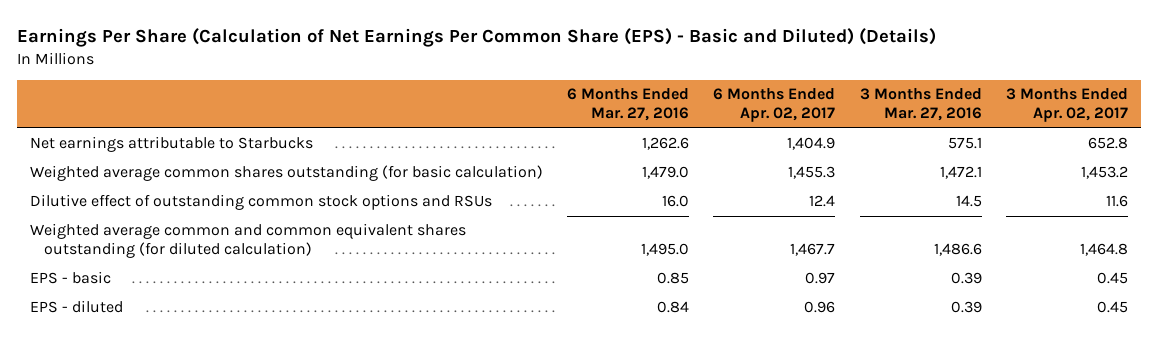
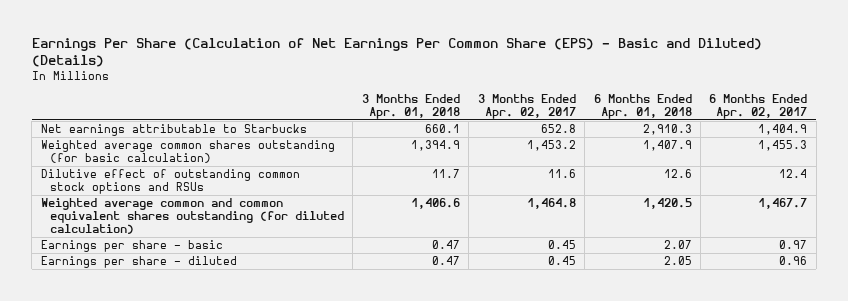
[567,88,690,122] 6 Months Ended Mar. 27, 2016 -> none
[859,88,982,122] 3 Months Ended Mar. 27, 2016 -> none
none -> [361,93,460,119] 3 Months Ended Apr. 01, 2018
none -> [593,93,692,119] 6 Months Ended Apr. 01, 2018
[29,271,111,285] EPS - basic -> [40,240,223,253] Earnings per share - basic
[29,300,123,314] EPS - diluted -> [40,256,237,269] Earnings per share - diluted

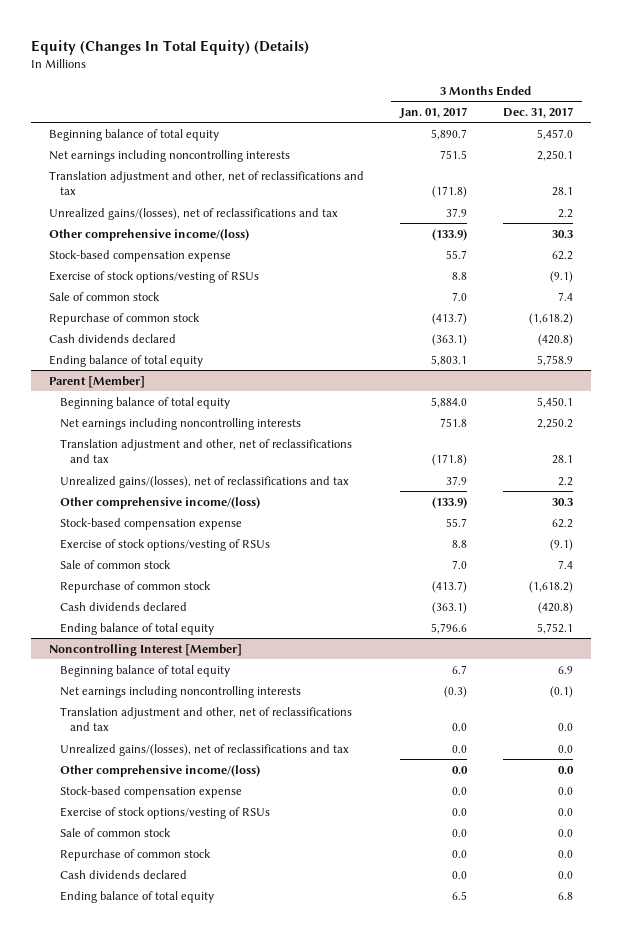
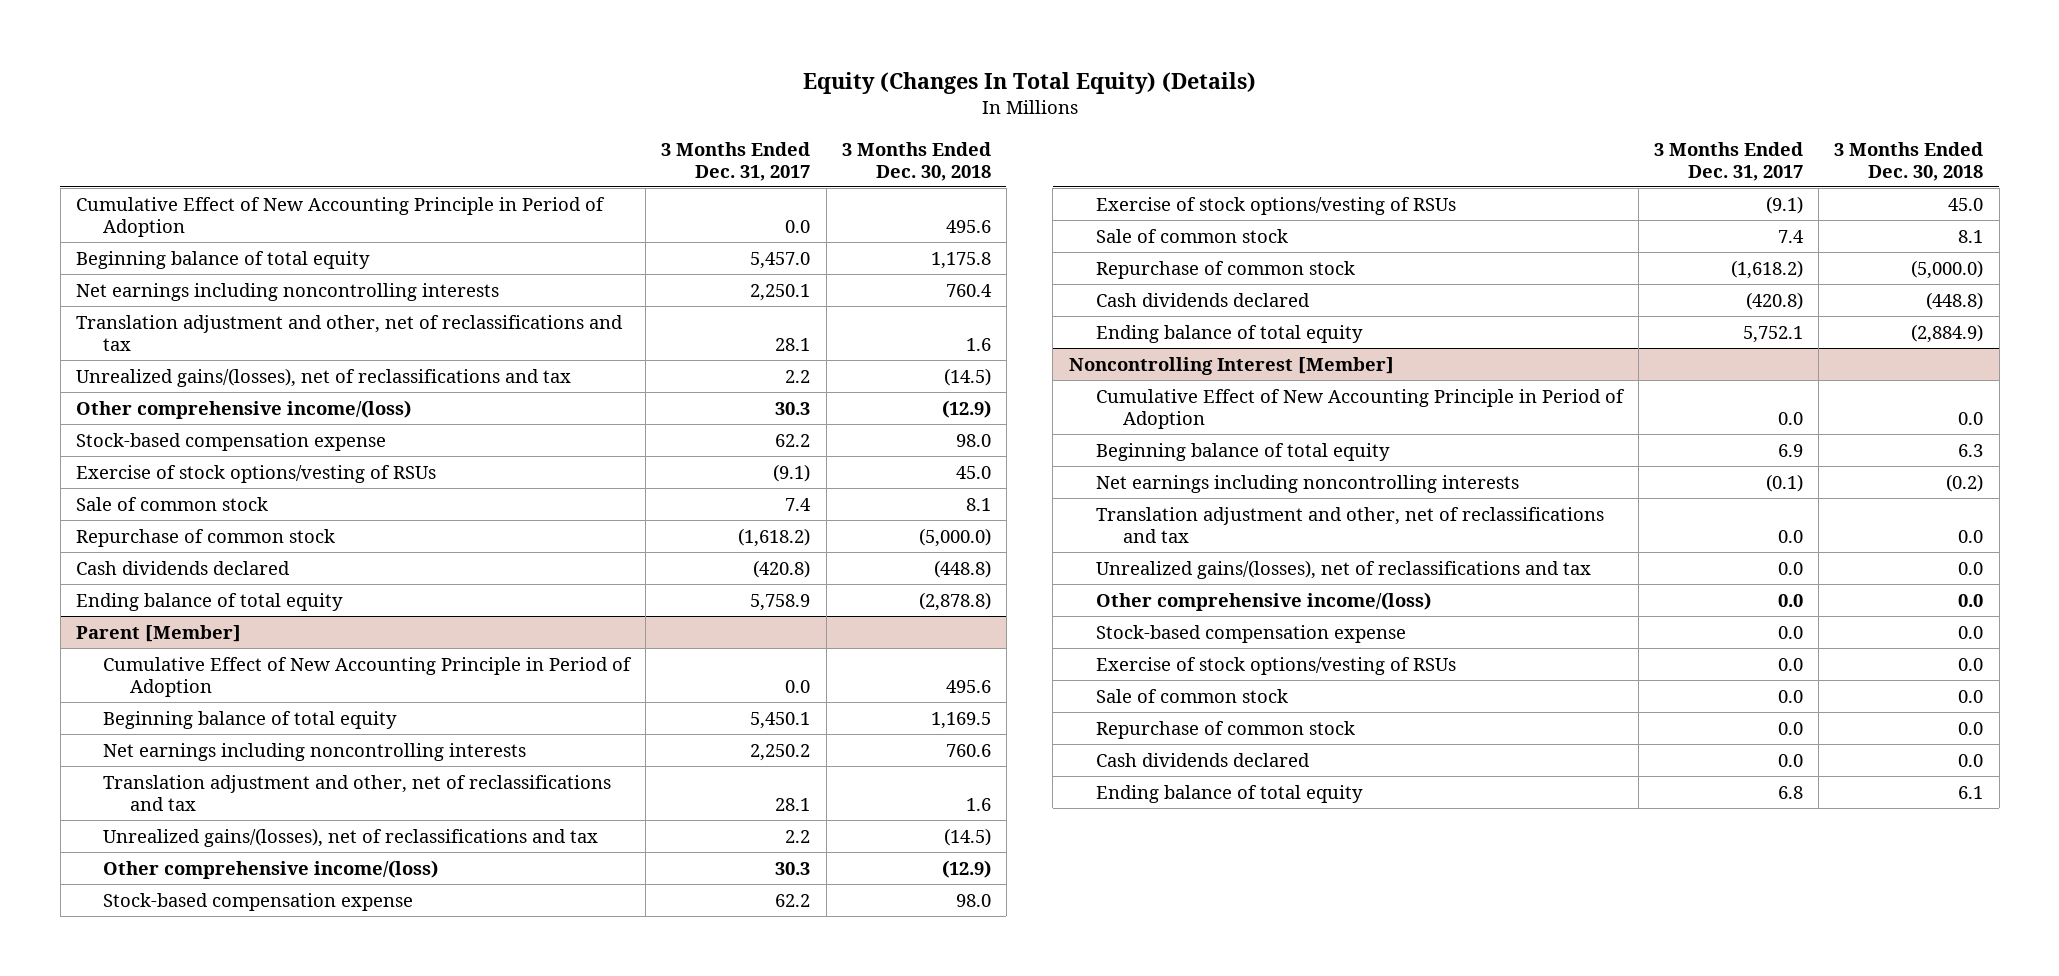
[399,106,468,119] Jan. 01, 2017 -> none
none -> [841,141,991,181] 3 Months Ended Dec. 30, 2018
none -> [75,196,605,237] Cumulative Effect of New Accounting Principle in Period of Adoption
none -> [103,656,633,697] Cumulative Effect of New Accounting Principle in Period of Adoption
none -> [1095,388,1625,429] Cumulative Effect of New Accounting Principle in Period of Adoption

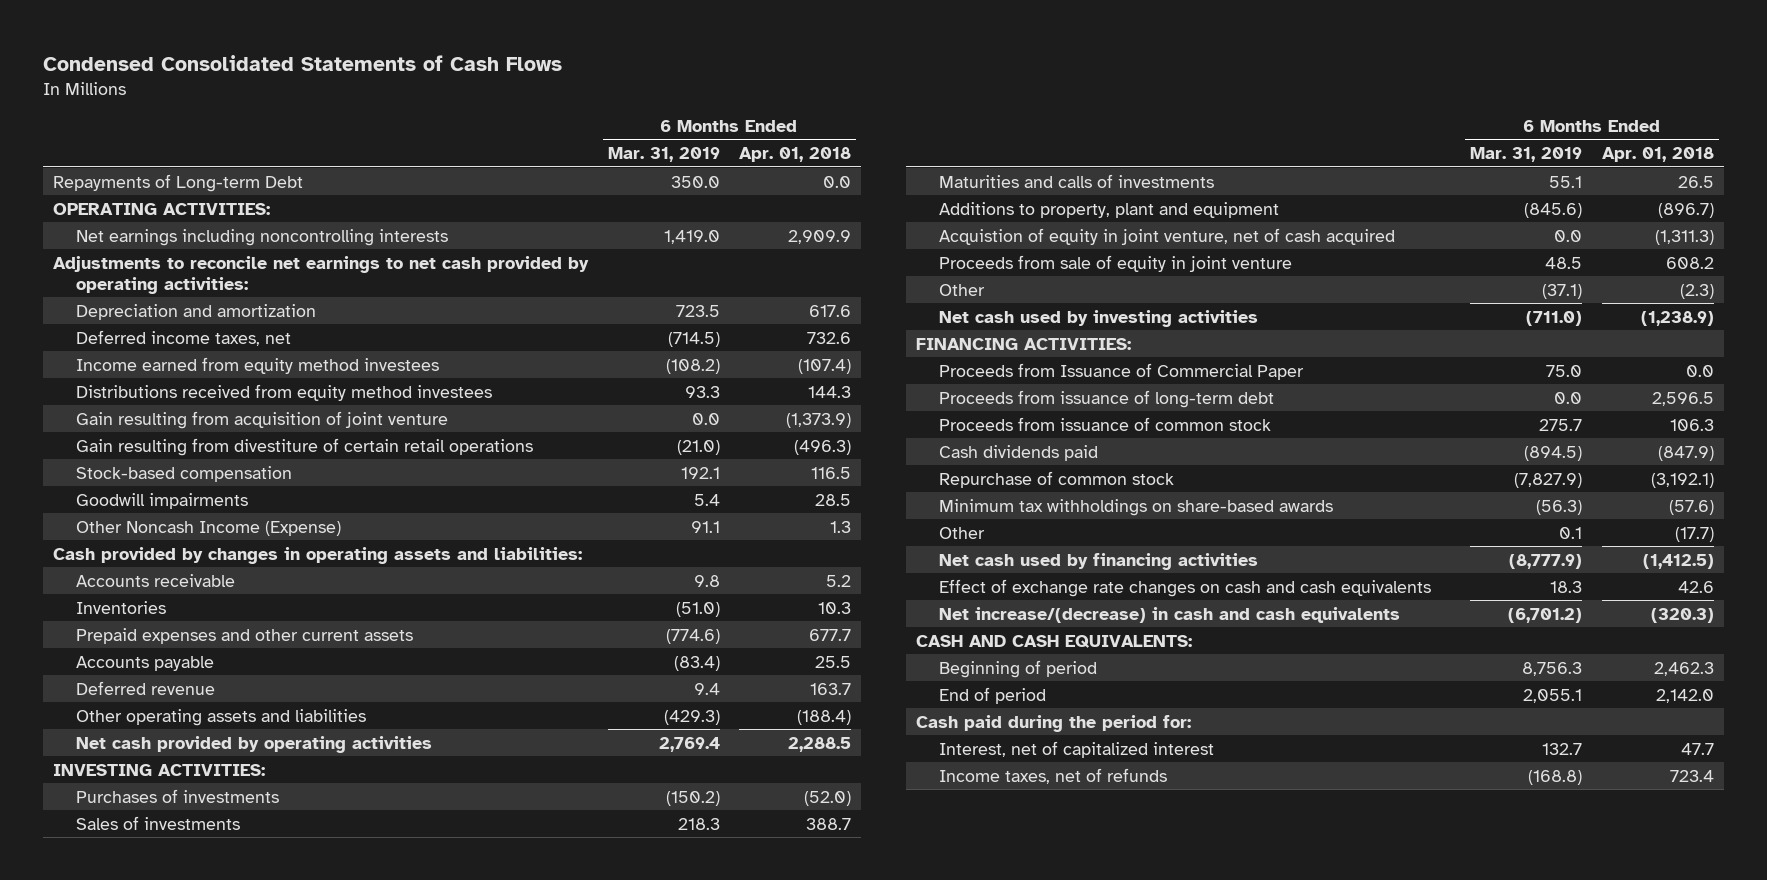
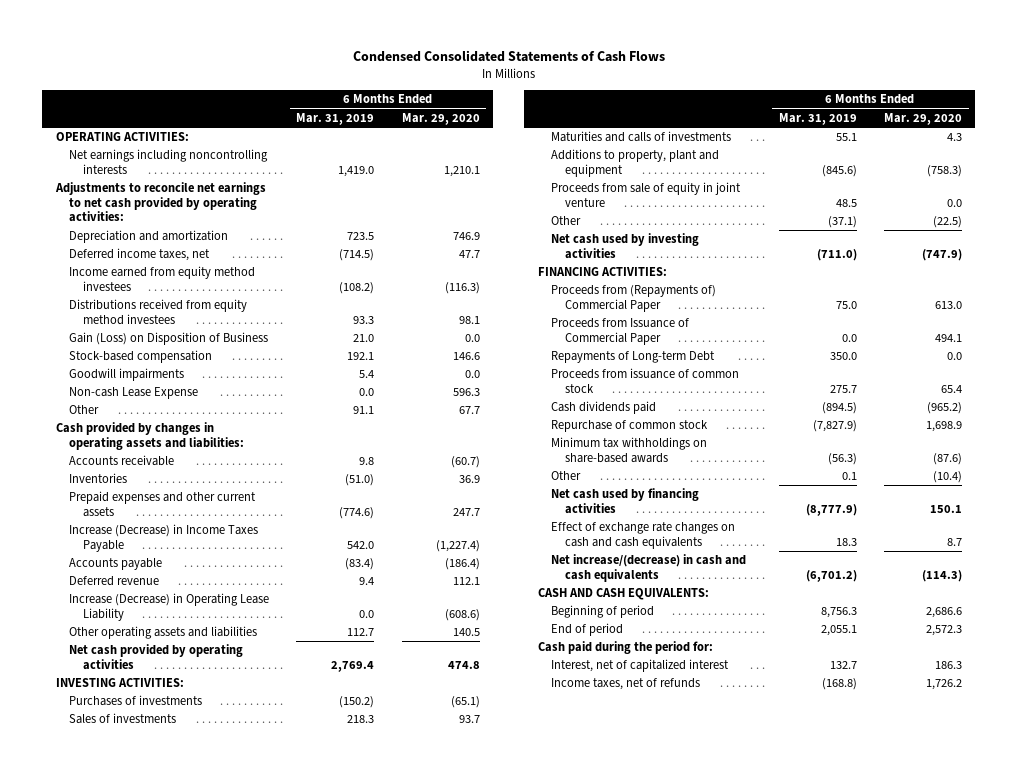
[739,147,852,163] Apr. 01, 2018 -> none
none -> [401,112,480,125] Mar. 29, 2020
[75,410,448,429] Gain resulting from acquisition of joint venture -> none
[75,437,533,456] Gain resulting from divestiture of certain retail operations -> none
none -> [69,332,269,346] Gain (Loss) on Disposition of Business
none -> [69,387,199,400] Non-cash Lease Expense
[75,520,341,536] Other Noncash Income (Expense) -> [69,405,100,415] Other
none -> [69,524,259,552] Increase (Decrease) in Income Taxes Payable
none -> [69,593,270,621] Increase (Decrease) in Operating Lease Liability
[663,709,720,725] (429.3) -> [347,628,375,637] 112.7
[938,227,1395,245] Acquistion of equity in joint venture, net of cash acquired -> none
[938,389,1274,408] Proceeds from issuance of long-term debt -> none
none -> [551,285,717,312] Proceeds from (Repayments of) Commercial Paper
[1546,364,1583,377] 75.0 -> [841,333,857,342] 0.0
[52,173,303,192] Repayments of Long-term Debt -> [551,351,716,364] Repayments of Long-term Debt

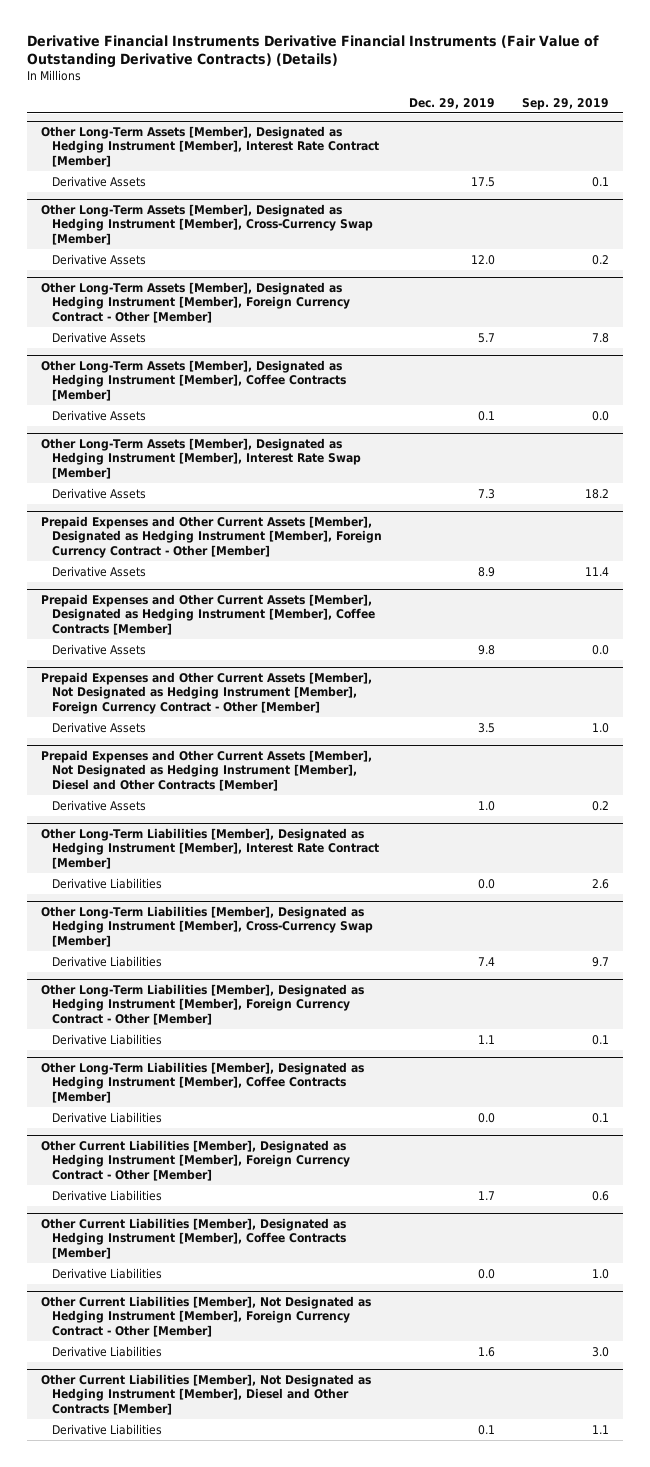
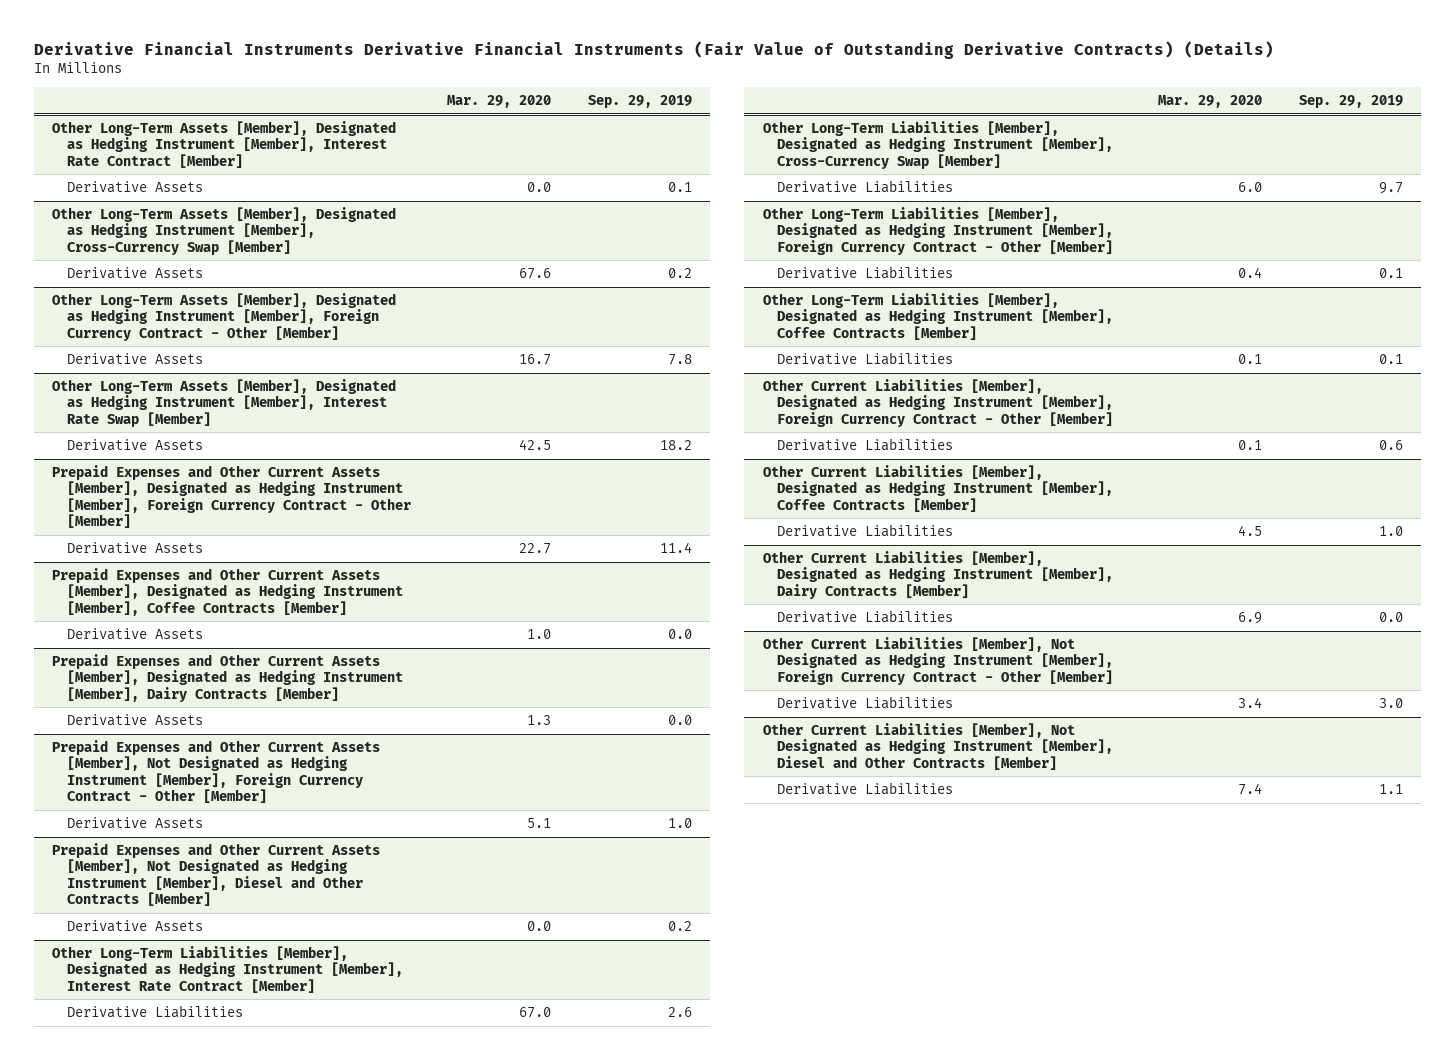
[409,97,496,109] Dec. 29, 2019 -> none
none -> [447,95,552,109] Mar. 29, 2020
[40,359,346,401] Other Long-Term Assets [Member], Designated as Hedging Instrument [Member], Coffee Contracts [Member] -> none
[51,409,146,421] Derivative Assets -> none
none -> [52,654,403,702] Prepaid Expenses and Other Current Assets [Member], Designated as Hedging Instrument [Member], Dairy Contracts [Member]
none -> [66,714,203,727] Derivative Assets
none -> [762,551,1114,599] Other Current Liabilities [Member], Designated as Hedging Instrument [Member], Dairy Contracts [Member]
none -> [777,610,954,624] Derivative Liabilities

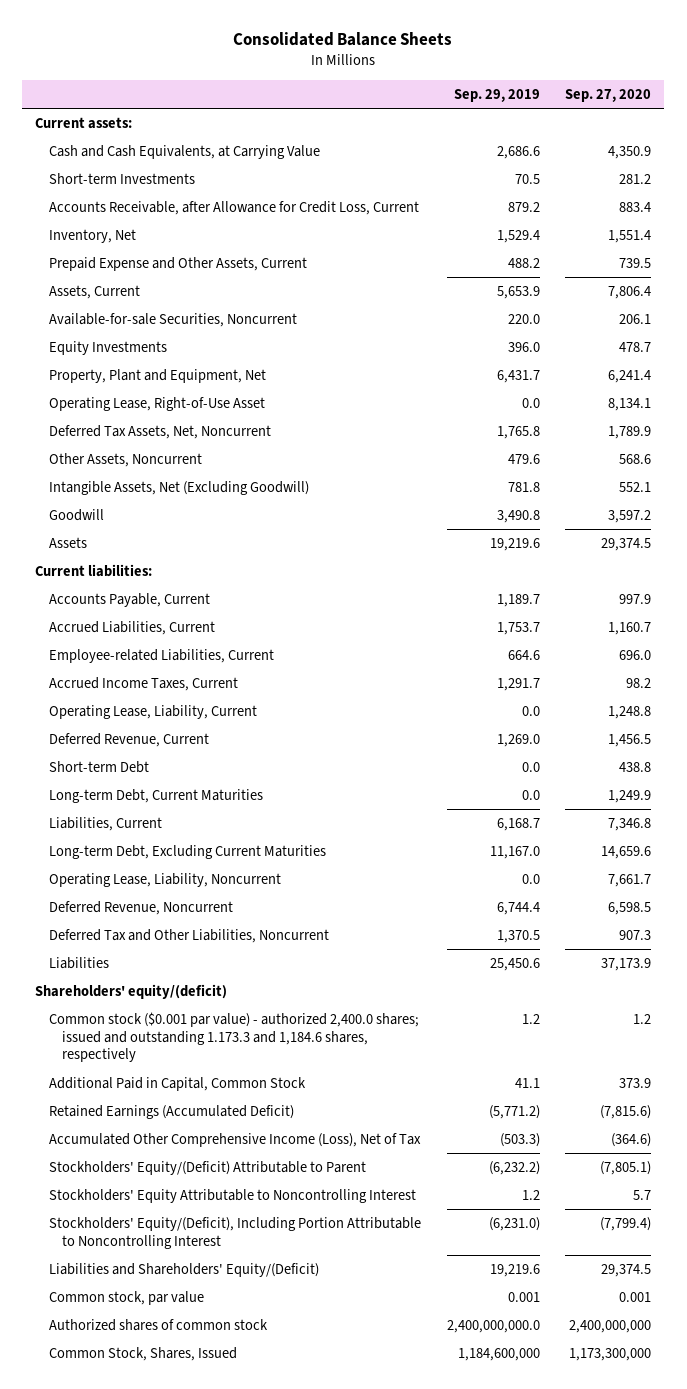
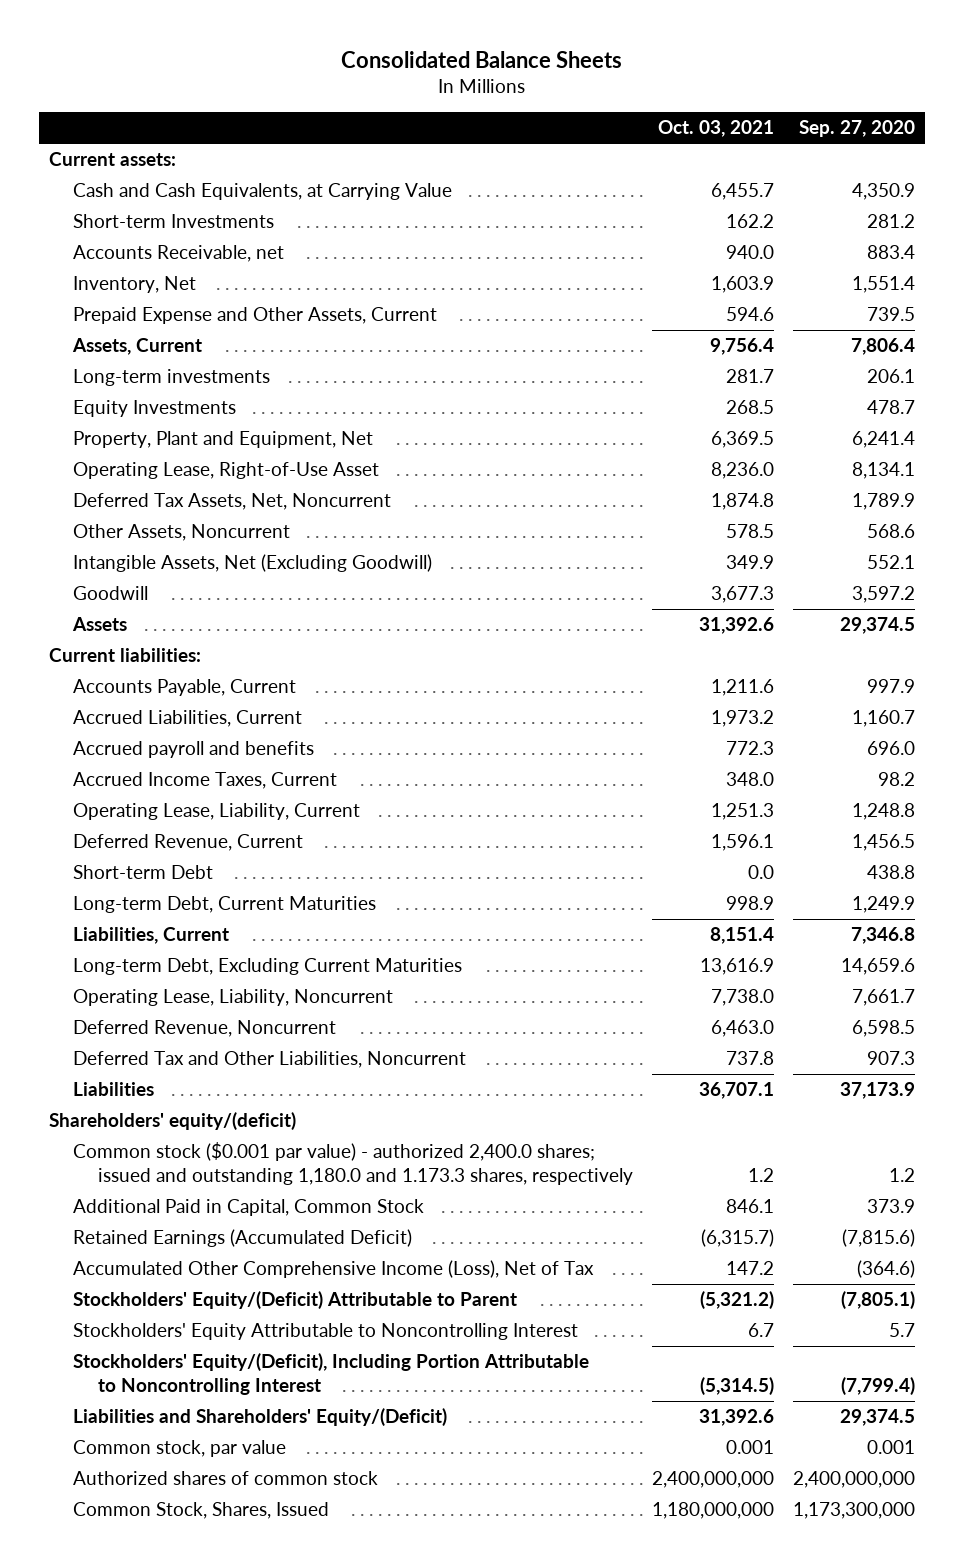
[453,88,540,102] Sep. 29, 2019 -> none
none -> [658,120,775,138] Oct. 03, 2021
[48,201,419,216] Accounts Receivable, after Allowance for Credit Loss, Current -> [73,245,285,263] Accounts Receivable, net
[48,313,297,328] Available-for-sale Securities, Noncurrent -> [73,369,271,387] Long-term investments
[48,649,274,664] Employee-related Liabilities, Current -> [73,741,315,759] Accrued payroll and benefits
[48,1012,419,1063] Common stock ($0.001 par value) - authorized 2,400.0 shares; issued and outstanding 1.173.3 and 1,184.6 shares, respectively -> [73,1142,634,1185] Common stock ($0.001 par value) - authorized 2,400.0 shares; issued and outstanding 1,180.0 and 1.173.3 shares, respectively

